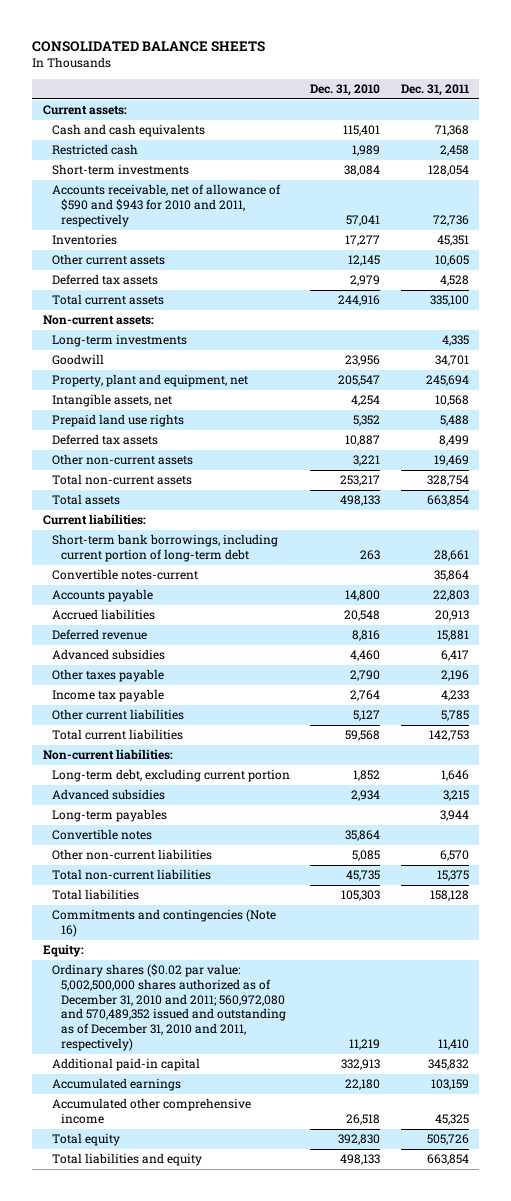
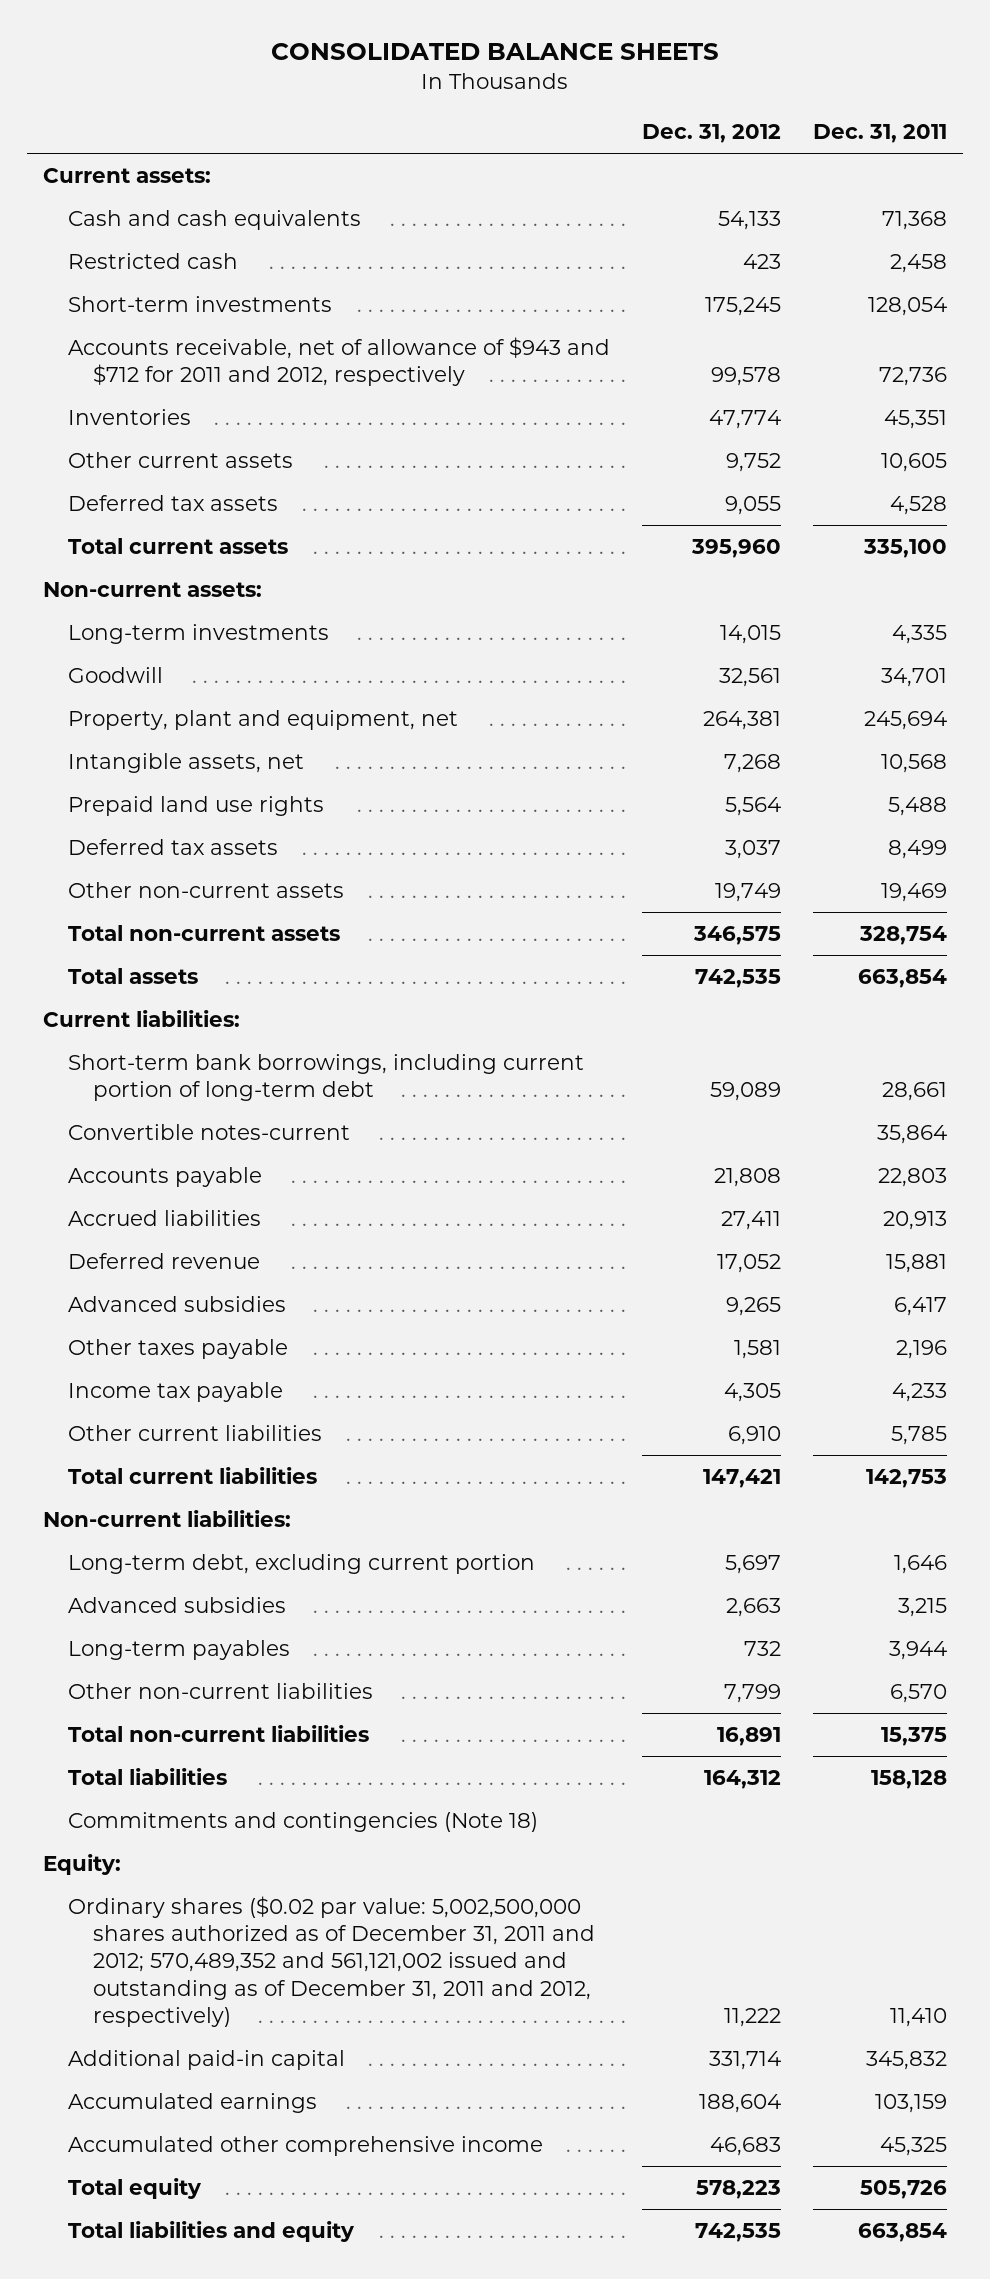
[310,83,381,96] Dec. 31, 2010 -> none
none -> [641,124,781,144] Dec. 31, 2012
[51,184,281,227] Accounts receivable, net of allowance of $590 and $943 for 2010 and 2011, respectively -> [67,336,610,387] Accounts receivable, net of allowance of $943 and $712 for 2011 and 2012, respectively
[51,829,152,841] Convertible notes -> none
[51,909,276,938] Commitments and contingencies (Note 16) -> [67,1811,538,1832] Commitments and contingencies (Note 18)
[51,964,286,1051] Ordinary shares ($0.02 par value: 5,002,500,000 shares authorized as of December 31, 2010 and 2011; 560,972,080 and 570,489,352 issued and outstanding as of December 31, 2010 and 2011, respectively) -> [67,1895,595,2028] Ordinary shares ($0.02 par value: 5,002,500,000 shares authorized as of December 31, 2011 and 2012; 570,489,352 and 561,121,002 issued and outstanding as of December 31, 2011 and 2012, respectively)

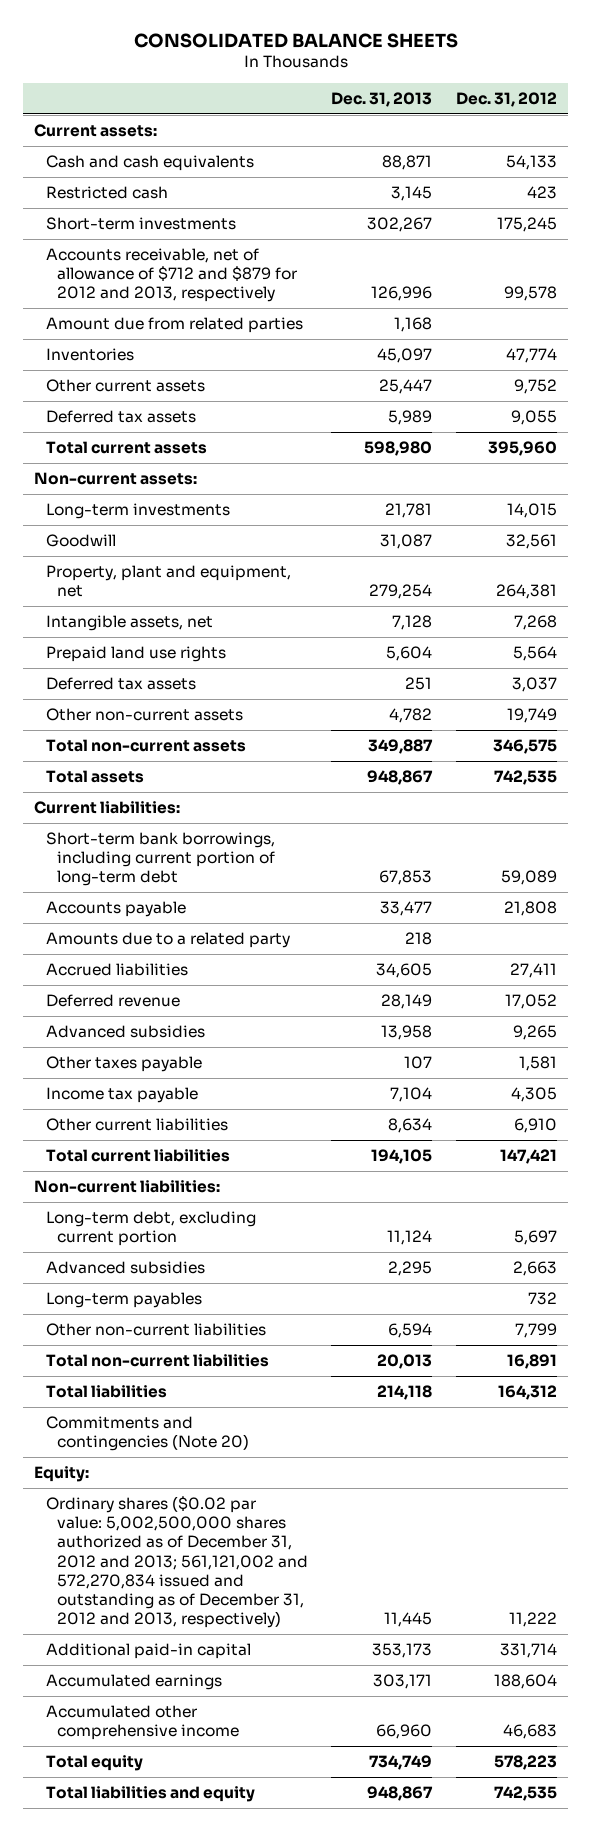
[812,124,947,144] Dec. 31, 2011 -> none
none -> [331,91,433,107] Dec. 31, 2013
[67,336,610,387] Accounts receivable, net of allowance of $943 and $712 for 2011 and 2012, respectively -> [45,247,297,303] Accounts receivable, net of allowance of $712 and $879 for 2012 and 2013, respectively
none -> [45,316,303,333] Amount due from related parties
[67,1123,350,1140] Convertible notes-current -> none
none -> [45,931,290,948] Amounts due to a related party
[67,1811,538,1832] Commitments and contingencies (Note 18) -> [45,1415,249,1452] Commitments and contingencies (Note 20)
[67,1895,595,2028] Ordinary shares ($0.02 par value: 5,002,500,000 shares authorized as of December 31, 2011 and 2012; 570,489,352 and 561,121,002 issued and outstanding as of December 31, 2011 and 2012, respectively) -> [45,1495,308,1629] Ordinary shares ($0.02 par value: 5,002,500,000 shares authorized as of December 31, 2012 and 2013; 561,121,002 and 572,270,834 issued and outstanding as of December 31, 2012 and 2013, respectively)

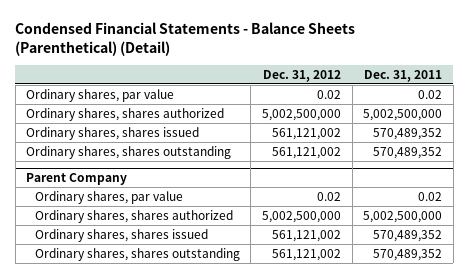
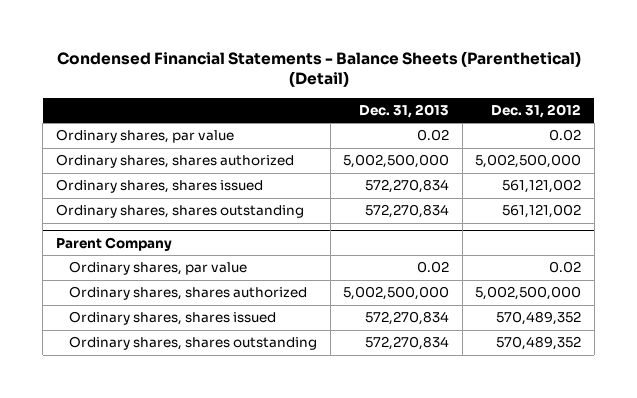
[364,69,443,82] Dec. 31, 2011 -> none
none -> [359,103,450,118] Dec. 31, 2013
[271,229,341,242] 561,121,002 -> [496,311,582,326] 570,489,352
[271,248,341,261] 561,121,002 -> [496,336,582,351] 570,489,352

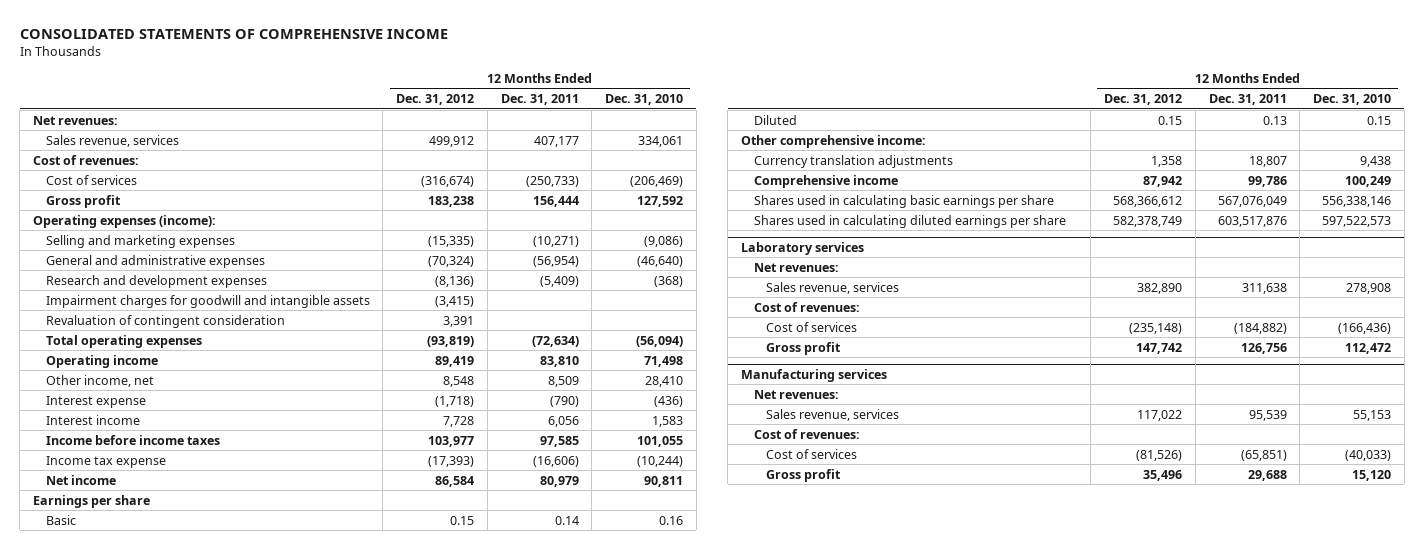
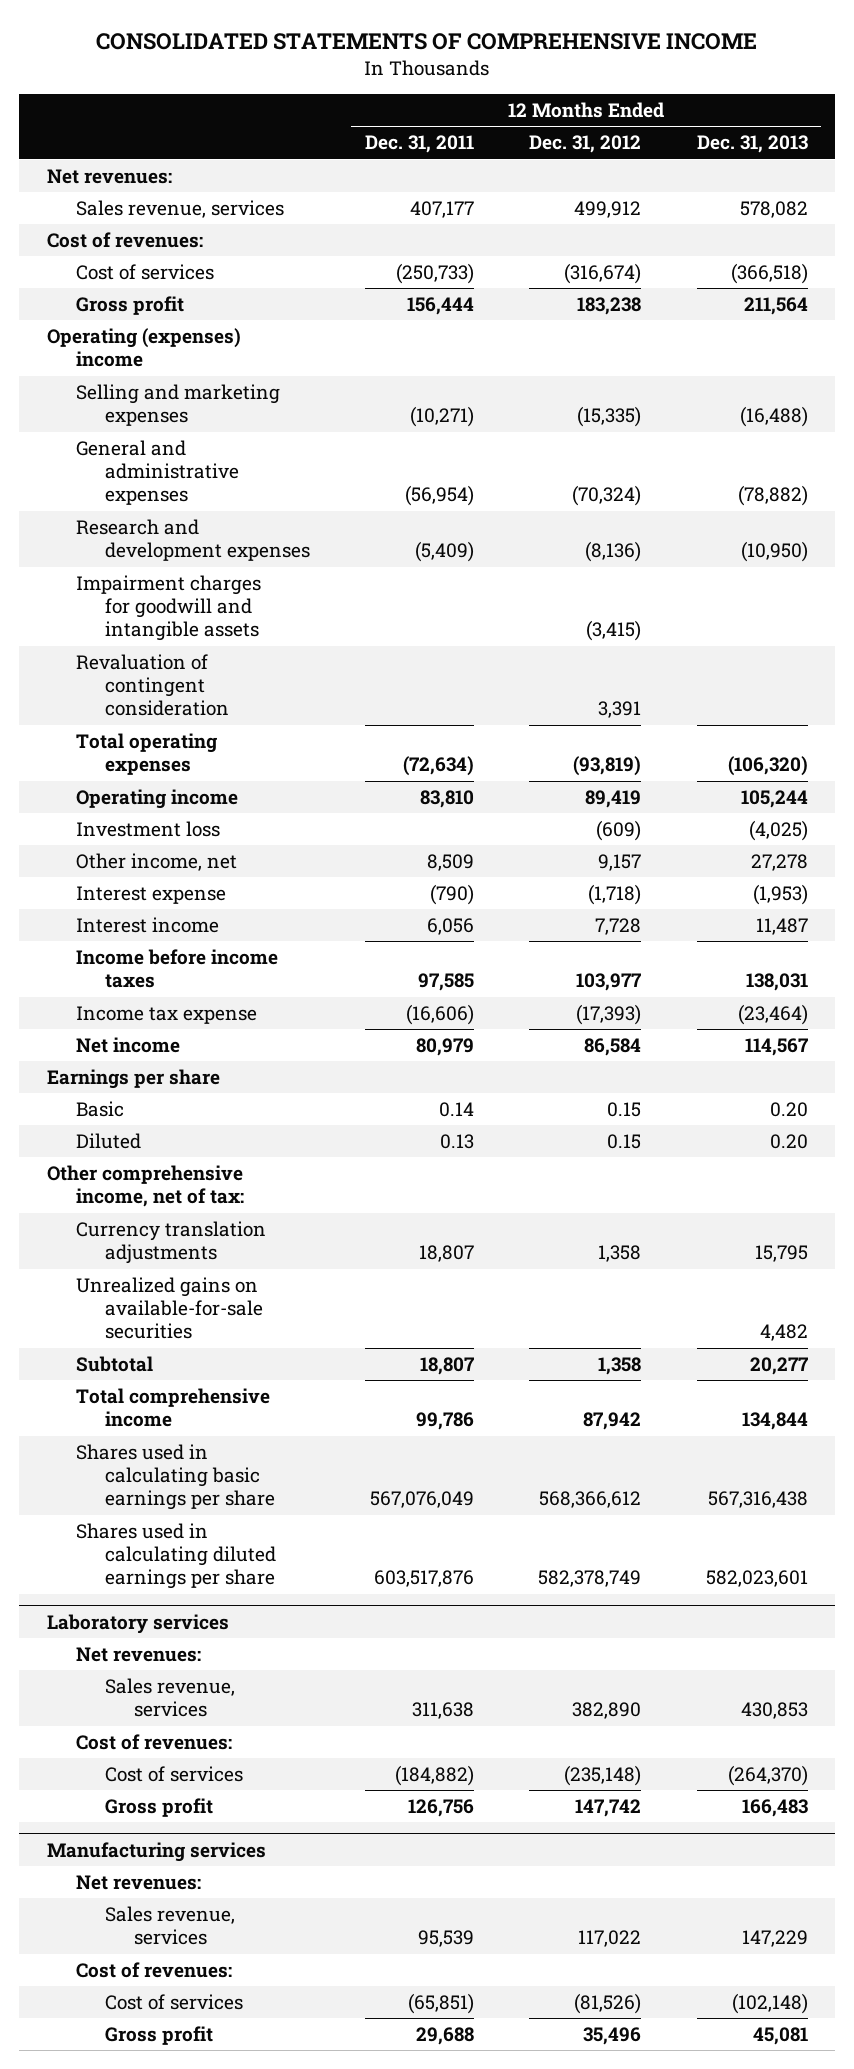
[605,93,684,105] Dec. 31, 2010 -> none
none -> [696,135,808,154] Dec. 31, 2013
[32,214,216,228] Operating expenses (income): -> [46,328,241,368] Operating (expenses) income
none -> [75,821,220,838] Investment loss
[443,375,475,387] 8,548 -> [598,854,642,872] 9,157
[740,134,926,148] Other comprehensive income: -> [46,1165,244,1208] Other comprehensive income, net of tax:
none -> [75,1277,264,1340] Unrealized gains on available-for-sale securities
none -> [75,1356,153,1373] Subtotal
[753,174,898,188] Comprehensive income -> [75,1388,270,1428] Total comprehensive income

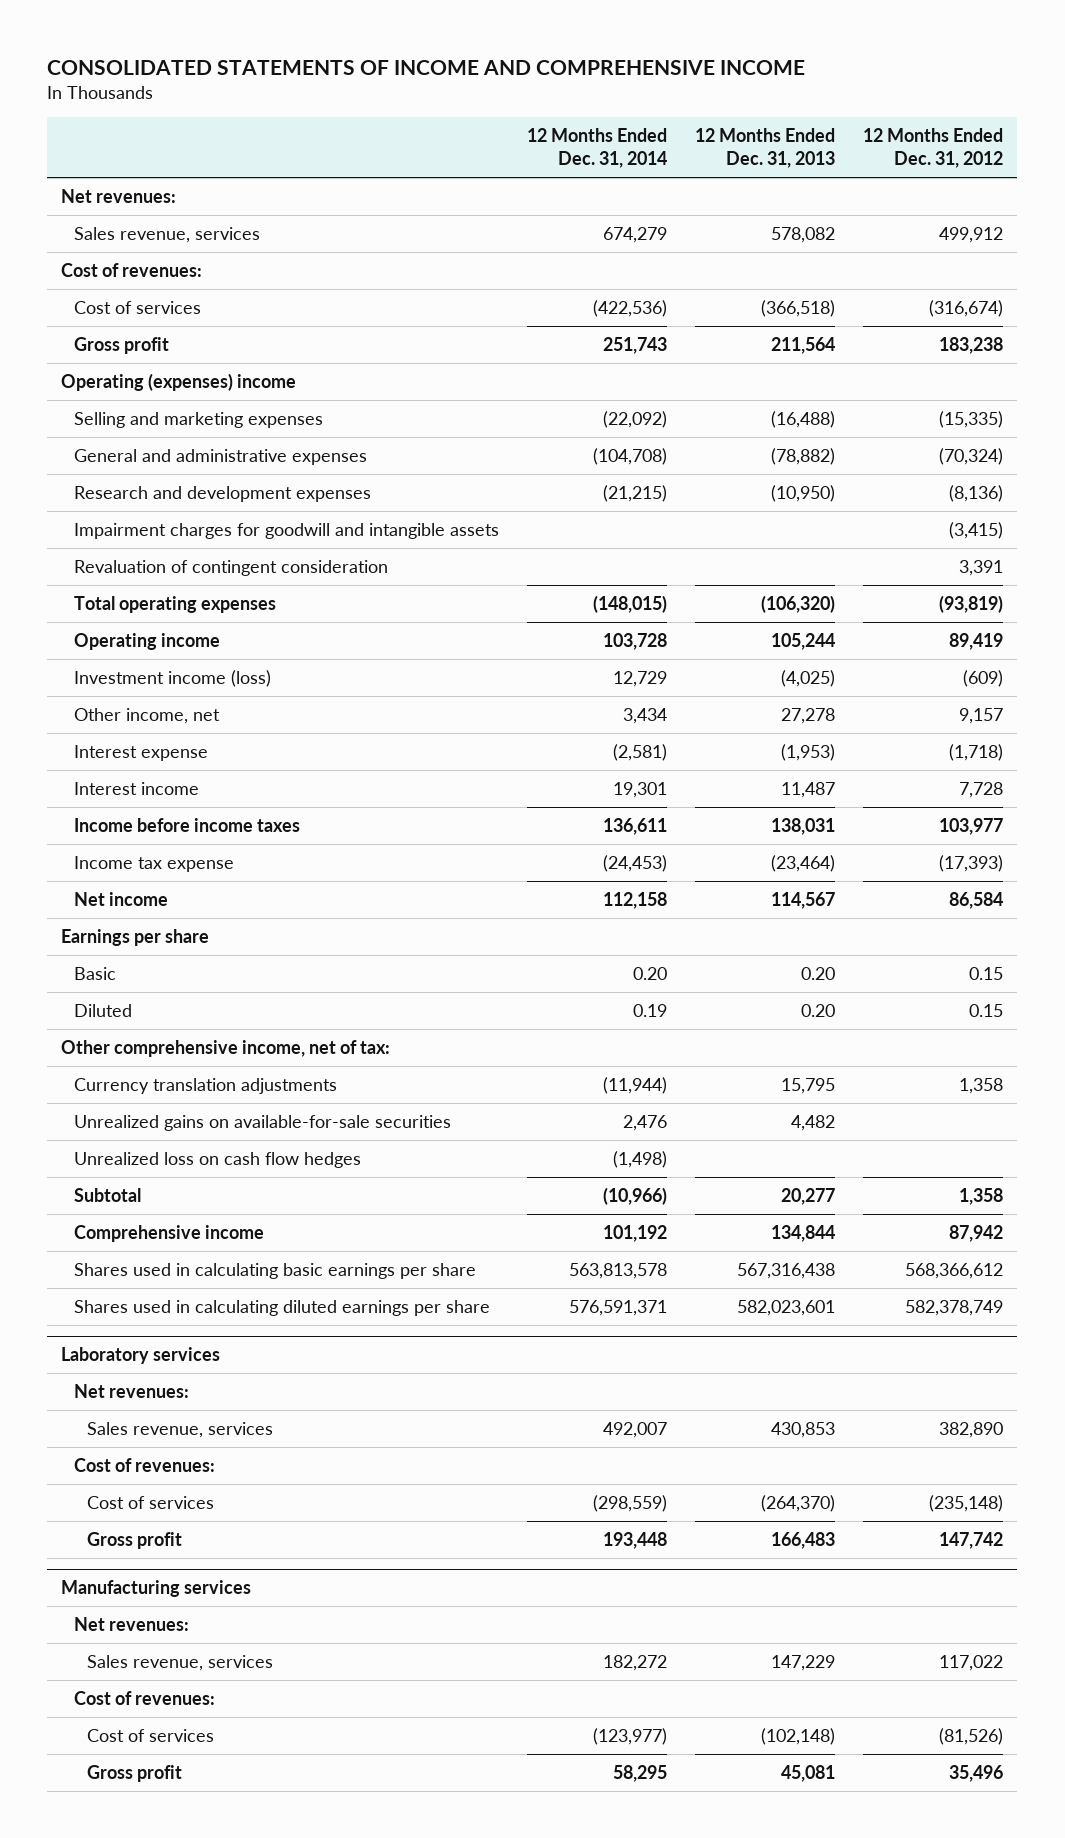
[96,32,758,50] CONSOLIDATED STATEMENTS OF COMPREHENSIVE INCOME -> [47,60,806,76] CONSOLIDATED STATEMENTS OF INCOME AND COMPREHENSIVE INCOME
[365,135,475,154] Dec. 31, 2011 -> none
none -> [527,128,668,168] 12 Months Ended Dec. 31, 2014
[75,821,220,838] Investment loss -> [73,669,271,687] Investment income (loss)
none -> [73,1151,361,1168] Unrealized loss on cash flow hedges
[75,1388,270,1428] Total comprehensive income -> [73,1224,264,1242] Comprehensive income

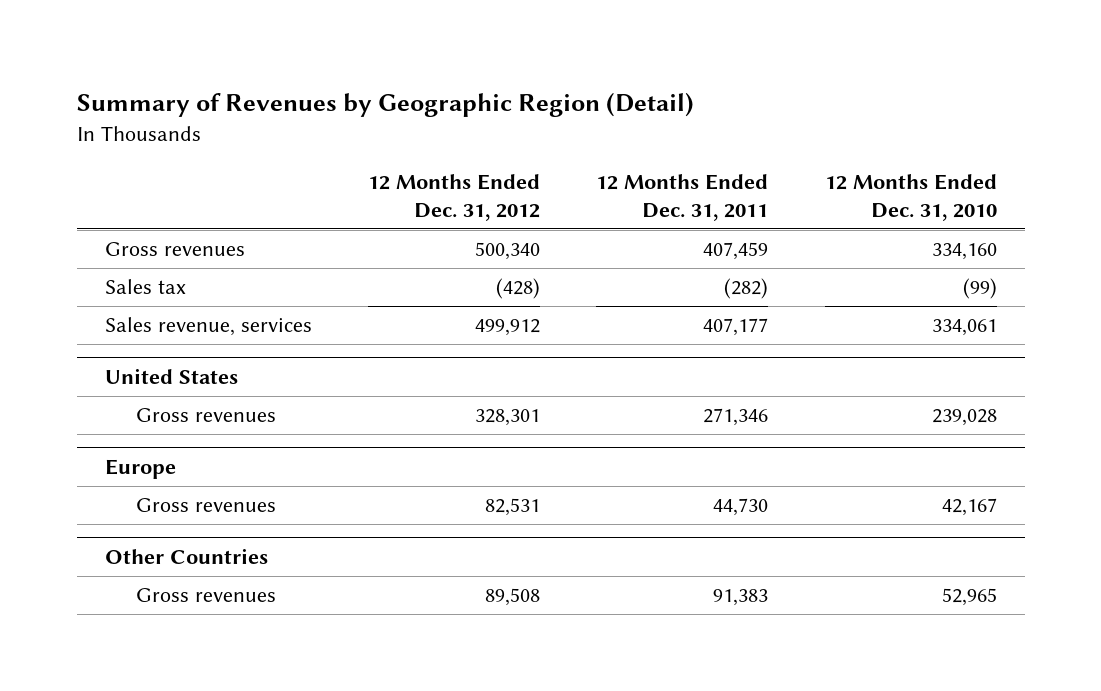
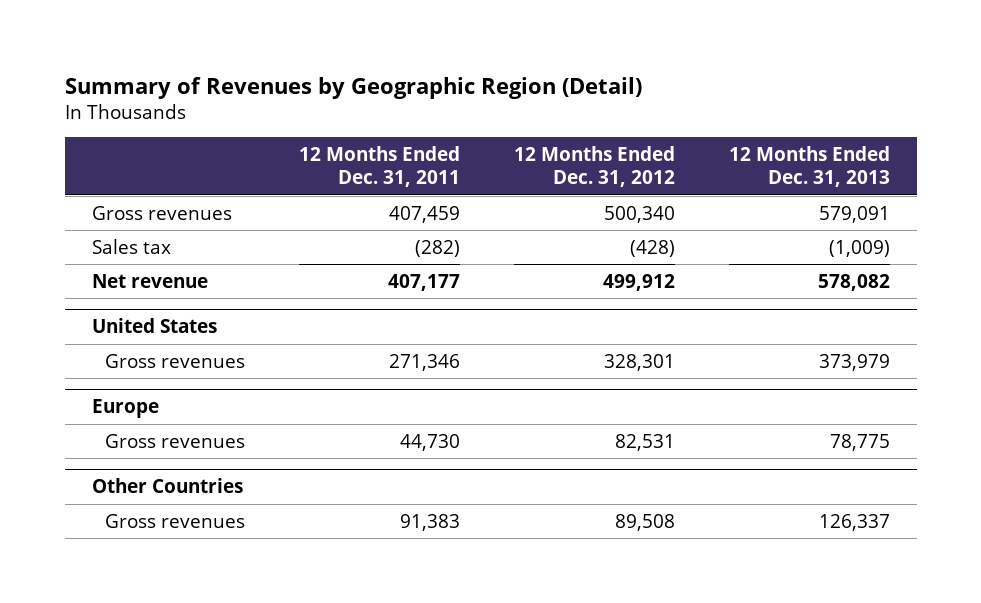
[824,174,997,222] 12 Months Ended Dec. 31, 2010 -> none
none -> [728,146,890,188] 12 Months Ended Dec. 31, 2013
[104,317,312,337] Sales revenue, services -> [91,273,208,288] Net revenue

